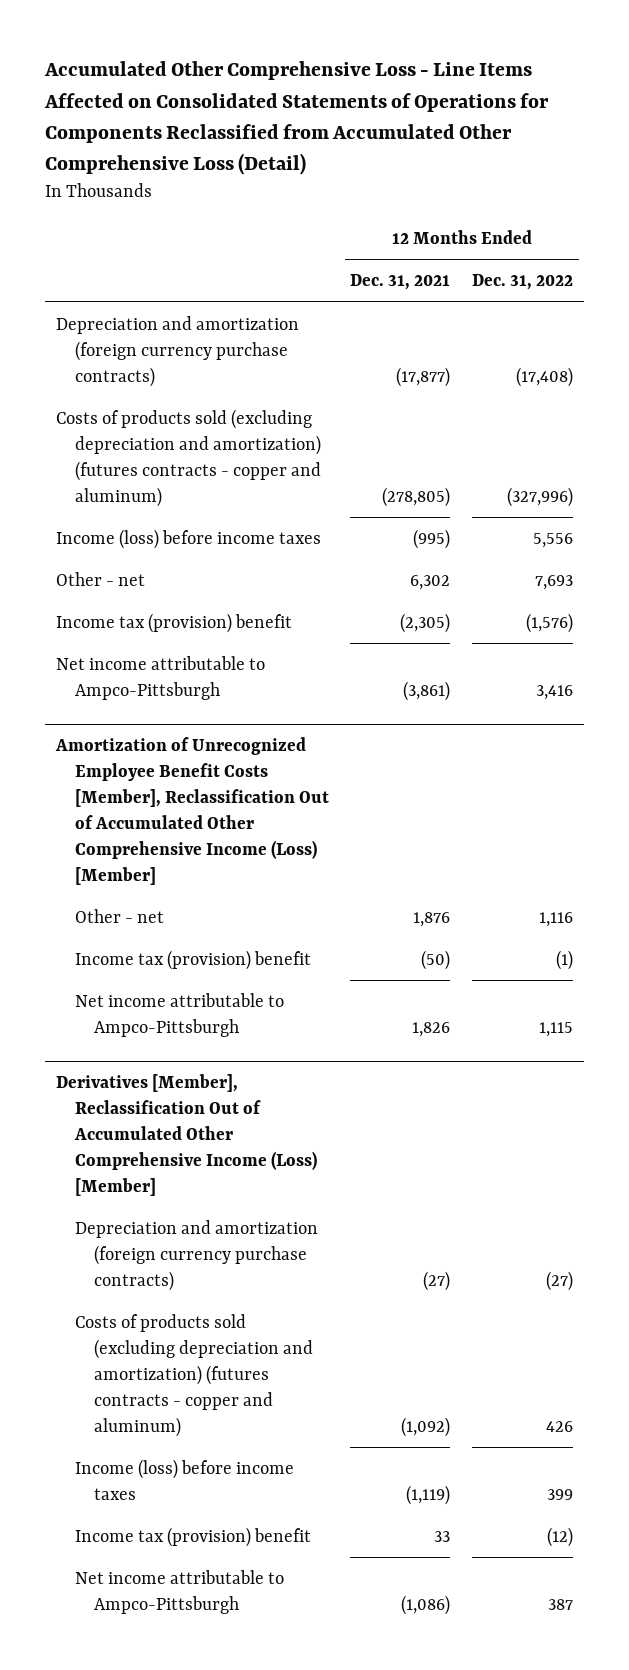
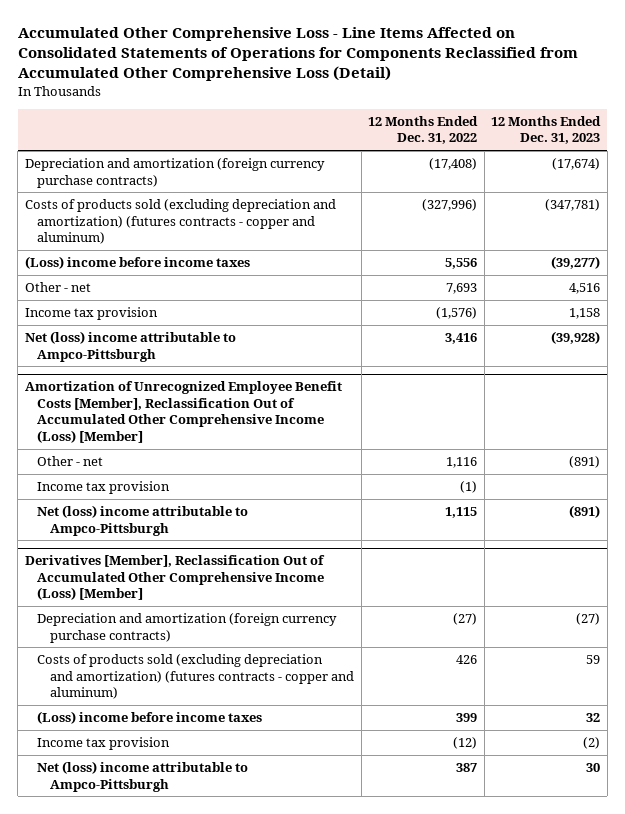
[350,274,451,291] Dec. 31, 2021 -> none
none -> [491,115,602,145] 12 Months Ended Dec. 31, 2023
[55,528,321,549] Income (loss) before income taxes -> [24,256,250,270] (Loss) income before income taxes
[55,612,292,633] Income tax (provision) benefit -> [24,307,158,321] Income tax provision
[55,655,265,700] Net income attributable to Ampco-Pittsburgh -> [24,331,236,362] Net (loss) income attributable to Ampco-Pittsburgh
[74,949,311,970] Income tax (provision) benefit -> [37,481,171,495] Income tax provision
[74,992,284,1037] Net income attributable to Ampco-Pittsburgh -> [37,505,249,536] Net (loss) income attributable to Ampco-Pittsburgh
[74,1458,294,1500] Income (loss) before income taxes -> [37,711,263,725] (Loss) income before income taxes
[74,1526,311,1547] Income tax (provision) benefit -> [37,737,171,751] Income tax provision
[74,1569,284,1614] Net income attributable to Ampco-Pittsburgh -> [37,761,249,792] Net (loss) income attributable to Ampco-Pittsburgh

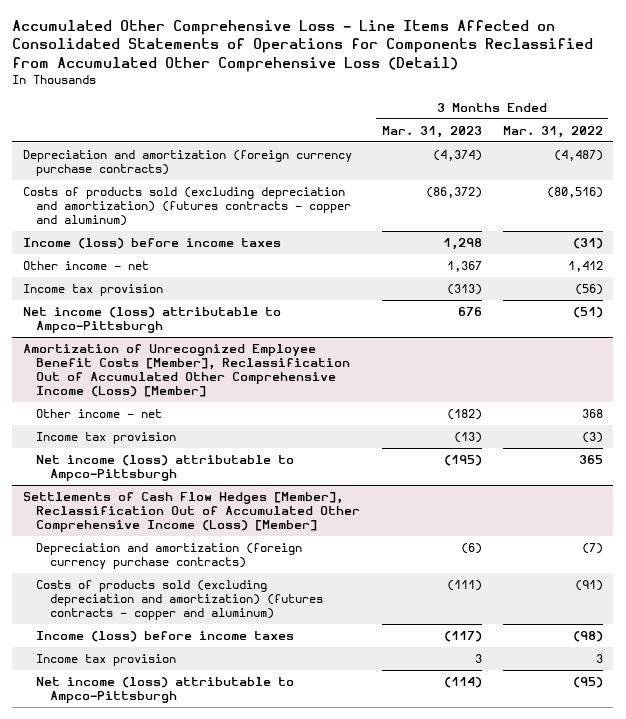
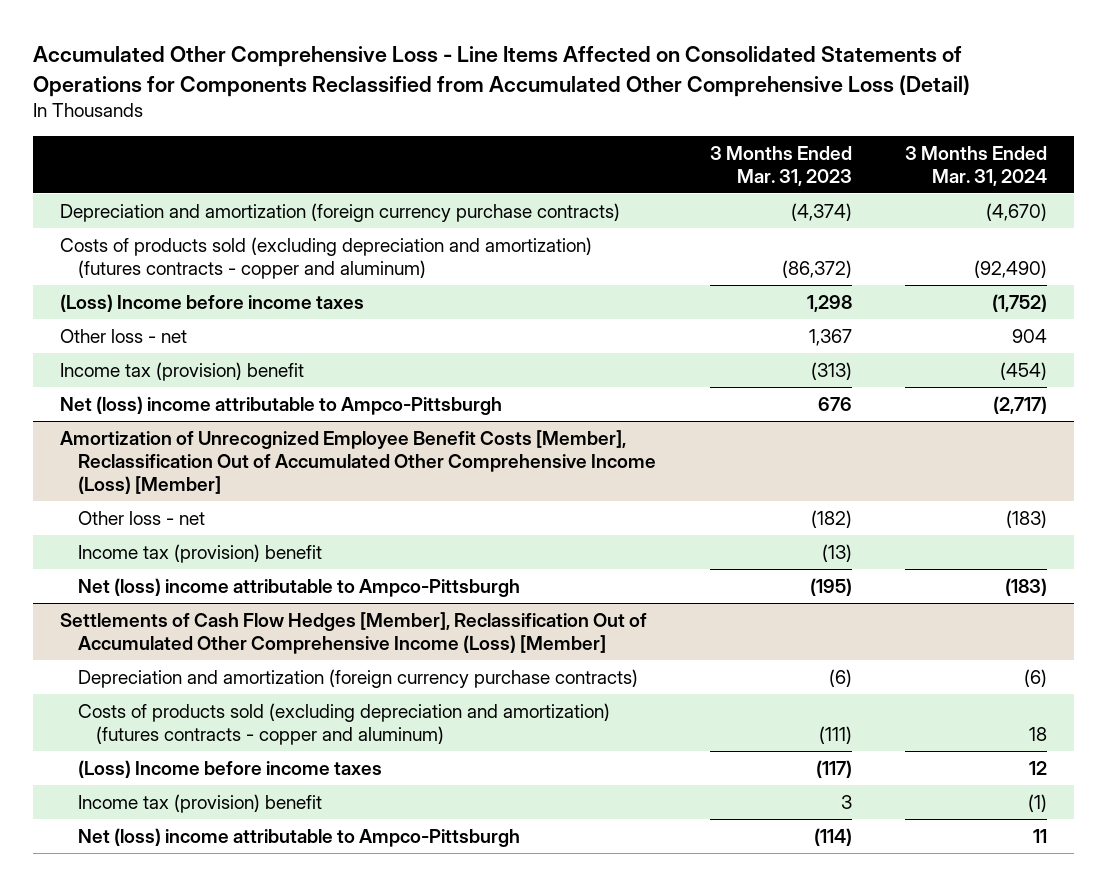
[502,125,603,138] Mar. 31, 2022 -> none
none -> [905,145,1048,186] 3 Months Ended Mar. 31, 2024
[23,238,282,250] Income (loss) before income taxes -> [59,294,364,313] (Loss) Income before income taxes
[23,261,150,271] Other income - net -> [59,329,187,344] Other loss - net
[23,284,164,297] Income tax provision -> [59,362,304,382] Income tax (provision) benefit
[23,307,282,333] Net income (loss) attributable to Ampco-Pittsburgh -> [59,396,502,416] Net (loss) income attributable to Ampco-Pittsburgh
[36,409,163,419] Other income - net -> [78,511,206,526] Other loss - net
[36,432,177,445] Income tax provision -> [78,544,323,564] Income tax (provision) benefit
[36,455,295,481] Net income (loss) attributable to Ampco-Pittsburgh -> [78,578,521,598] Net (loss) income attributable to Ampco-Pittsburgh
[36,631,295,643] Income (loss) before income taxes -> [78,760,383,779] (Loss) Income before income taxes
[36,654,177,667] Income tax provision -> [78,794,323,814] Income tax (provision) benefit
[36,677,295,703] Net income (loss) attributable to Ampco-Pittsburgh -> [78,828,521,848] Net (loss) income attributable to Ampco-Pittsburgh

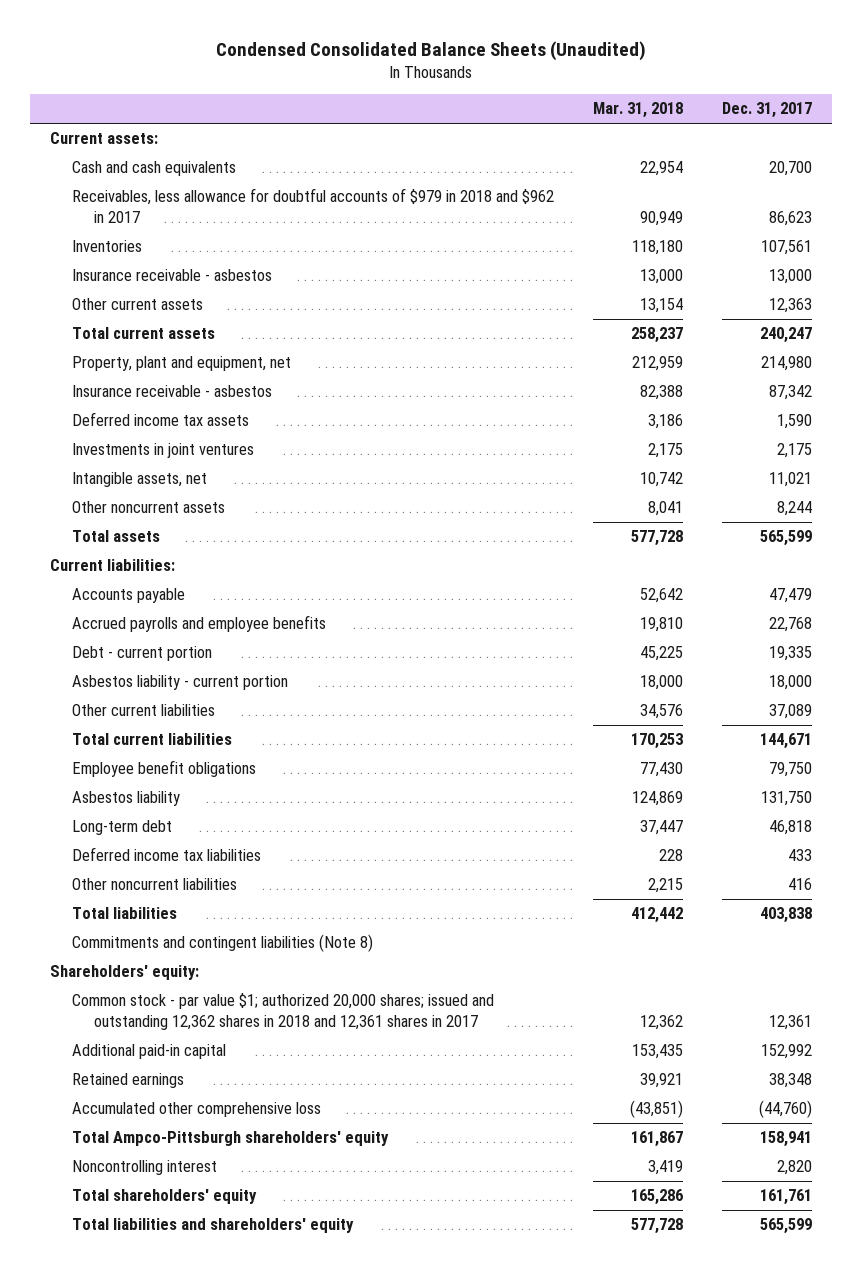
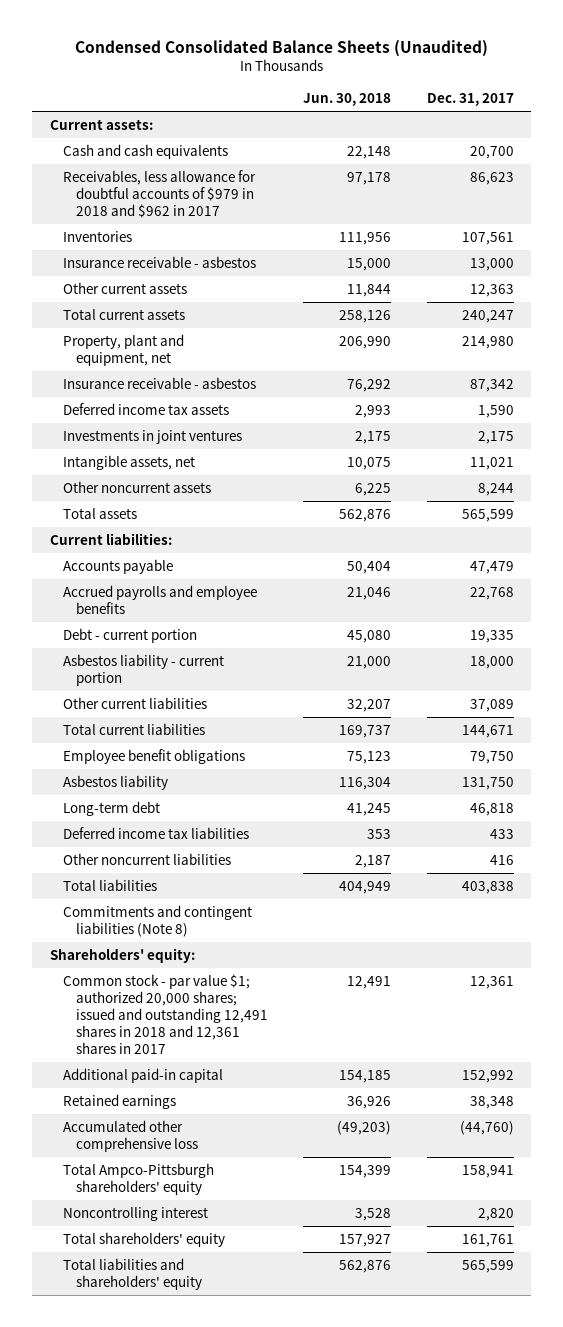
[593,102,684,119] Mar. 31, 2018 -> none
none -> [303,93,392,107] Jun. 30, 2018
[71,993,494,1031] Common stock - par value $1; authorized 20,000 shares; issued and outstanding 12,362 shares in 2018 and 12,361 shares in 2017 -> [62,974,269,1054] Common stock - par value $1; authorized 20,000 shares; issued and outstanding 12,491 shares in 2018 and 12,361 shares in 2017

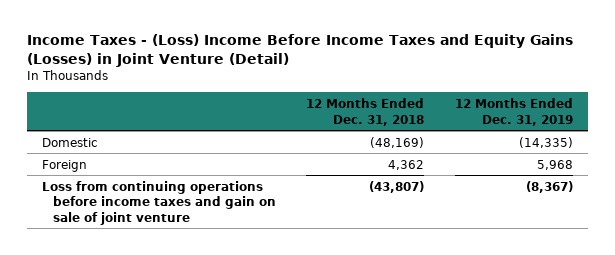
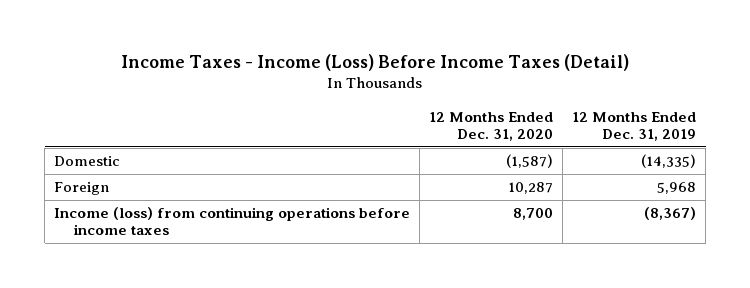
[26,34,573,68] Income Taxes - (Loss) Income Before Income Taxes and Equity Gains (Losses) in Joint Venture (Detail) -> [121,54,630,72] Income Taxes - Income (Loss) Before Income Taxes (Detail)
[306,98,425,126] 12 Months Ended Dec. 31, 2018 -> none
none -> [429,111,554,142] 12 Months Ended Dec. 31, 2020
[41,180,276,225] Loss from continuing operations before income taxes and gain on sale of joint venture -> [54,206,411,236] Income (loss) from continuing operations before income taxes

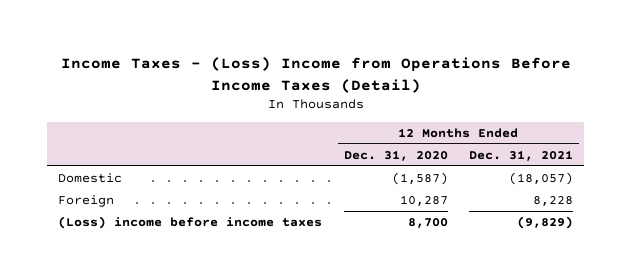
[121,54,630,72] Income Taxes - Income (Loss) Before Income Taxes (Detail) -> [60,57,571,93] Income Taxes - (Loss) Income from Operations Before Income Taxes (Detail)
[572,111,697,142] 12 Months Ended Dec. 31, 2019 -> none
none -> [469,149,574,161] Dec. 31, 2021
[54,206,411,236] Income (loss) from continuing operations before income taxes -> [57,215,322,229] (Loss) income before income taxes

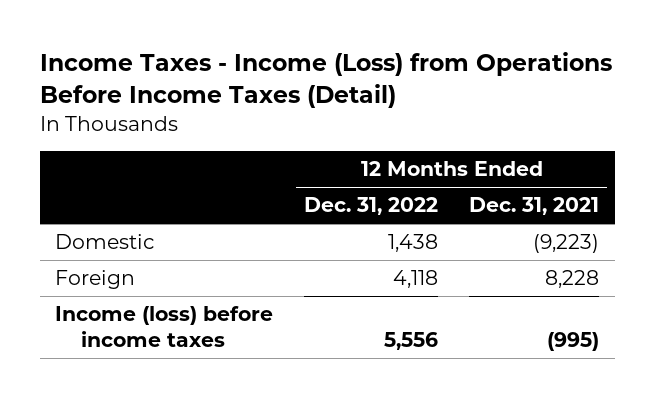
[60,57,571,93] Income Taxes - (Loss) Income from Operations Before Income Taxes (Detail) -> [39,52,612,108] Income Taxes - Income (Loss) from Operations Before Income Taxes (Detail)
[343,149,448,161] Dec. 31, 2020 -> none
none -> [304,197,439,216] Dec. 31, 2022
[509,171,574,185] (18,057) -> [533,234,600,254] (9,223)
[57,215,322,229] (Loss) income before income taxes -> [55,306,274,348] Income (loss) before income taxes
[517,215,574,229] (9,829) -> [547,332,600,352] (995)

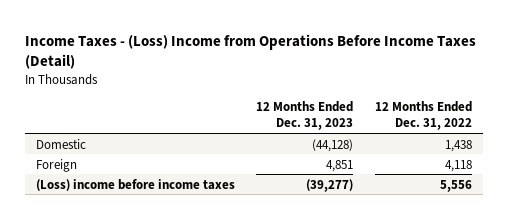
[39,52,612,108] Income Taxes - Income (Loss) from Operations Before Income Taxes (Detail) -> [25,33,477,70] Income Taxes - (Loss) Income from Operations Before Income Taxes (Detail)
[469,197,600,216] Dec. 31, 2021 -> none
none -> [256,101,354,131] 12 Months Ended Dec. 31, 2023
[55,306,274,348] Income (loss) before income taxes -> [35,178,235,191] (Loss) income before income taxes

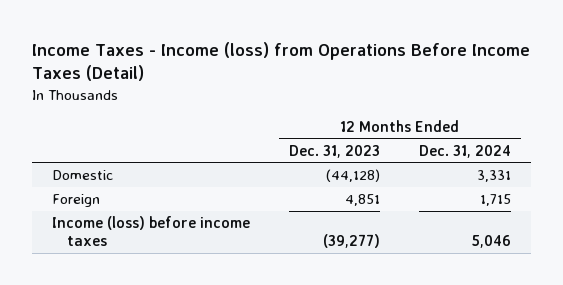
[25,33,477,70] Income Taxes - (Loss) Income from Operations Before Income Taxes (Detail) -> [31,41,530,82] Income Taxes - Income (loss) from Operations Before Income Taxes (Detail)
[374,101,472,131] 12 Months Ended Dec. 31, 2022 -> none
none -> [419,144,512,158] Dec. 31, 2024
[35,178,235,191] (Loss) income before income taxes -> [51,216,250,247] Income (loss) before income taxes

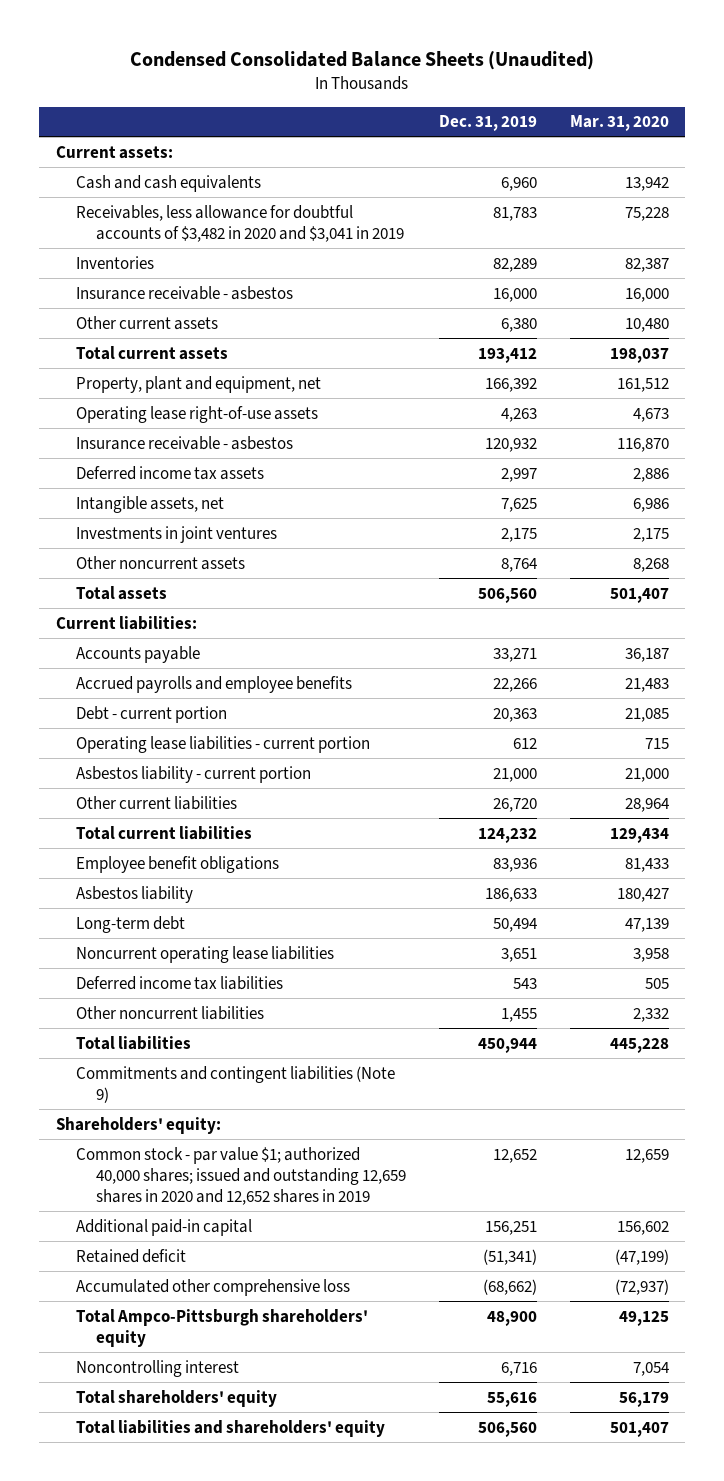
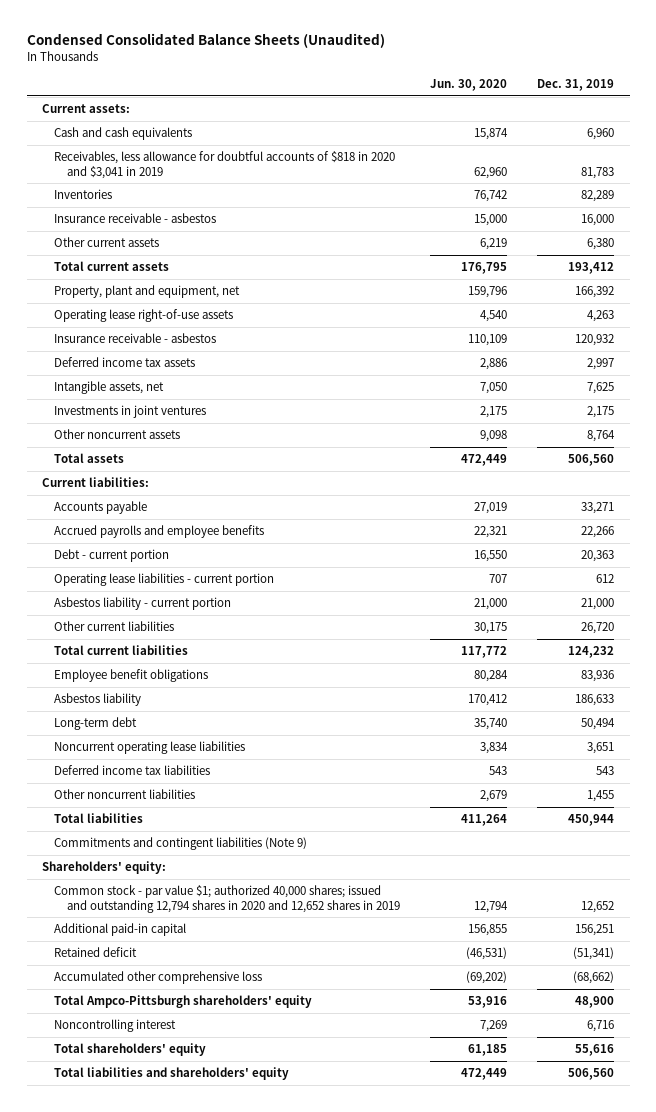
[569,115,669,132] Mar. 31, 2020 -> none
none -> [430,79,508,92] Jun. 30, 2020
[75,204,404,242] Receivables, less allowance for doubtful accounts of $3,482 in 2020 and $3,041 in 2019 -> [54,151,396,179] Receivables, less allowance for doubtful accounts of $818 in 2020 and $3,041 in 2019
[75,1146,406,1206] Common stock - par value $1; authorized 40,000 shares; issued and outstanding 12,659 shares in 2020 and 12,652 shares in 2019 -> [54,885,400,913] Common stock - par value $1; authorized 40,000 shares; issued and outstanding 12,794 shares in 2020 and 12,652 shares in 2019

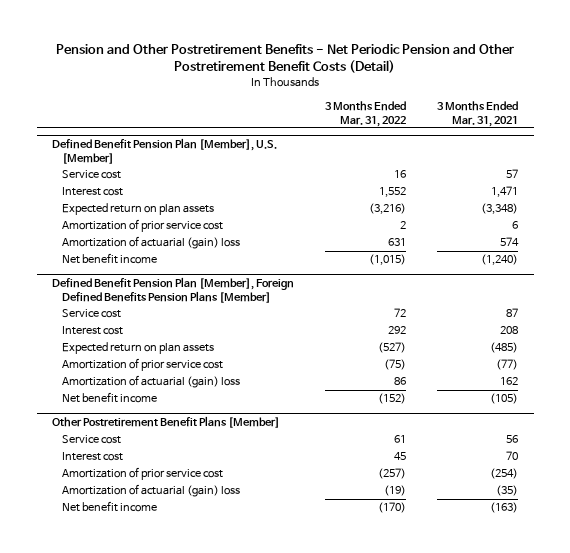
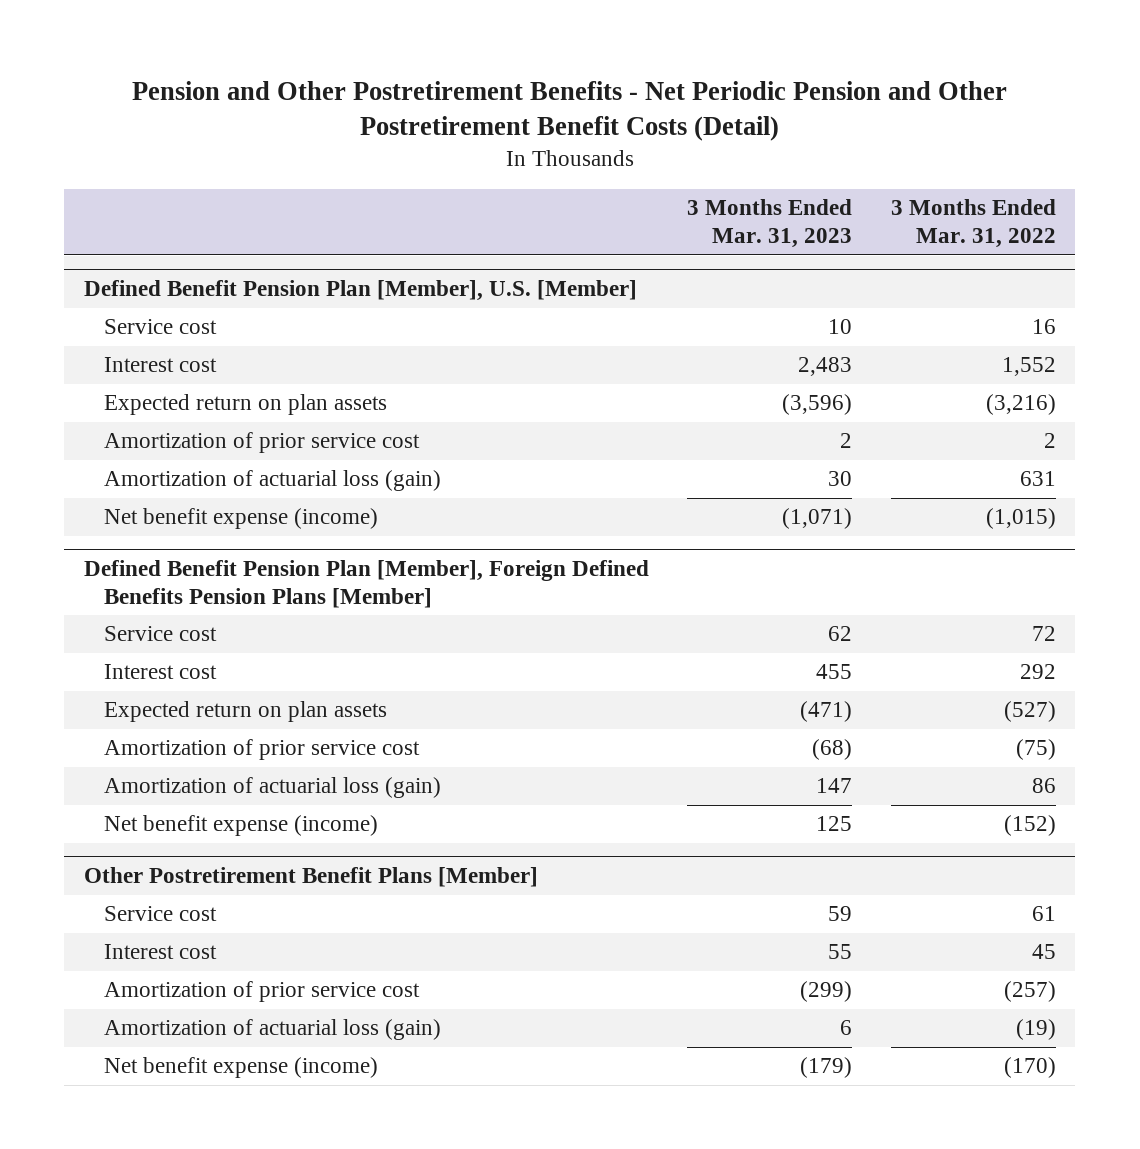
[437,100,519,127] 3 Months Ended Mar. 31, 2021 -> none
none -> [687,199,853,248] 3 Months Ended Mar. 31, 2023
[62,236,241,250] Amortization of actuarial (gain) loss -> [103,470,441,492] Amortization of actuarial loss (gain)
[62,253,158,265] Net benefit income -> [103,508,378,530] Net benefit expense (income)
[62,375,241,389] Amortization of actuarial (gain) loss -> [103,777,441,799] Amortization of actuarial loss (gain)
[62,392,158,404] Net benefit income -> [103,815,378,837] Net benefit expense (income)
[62,484,241,498] Amortization of actuarial (gain) loss -> [103,1019,441,1041] Amortization of actuarial loss (gain)
[62,501,158,513] Net benefit income -> [103,1057,378,1079] Net benefit expense (income)

